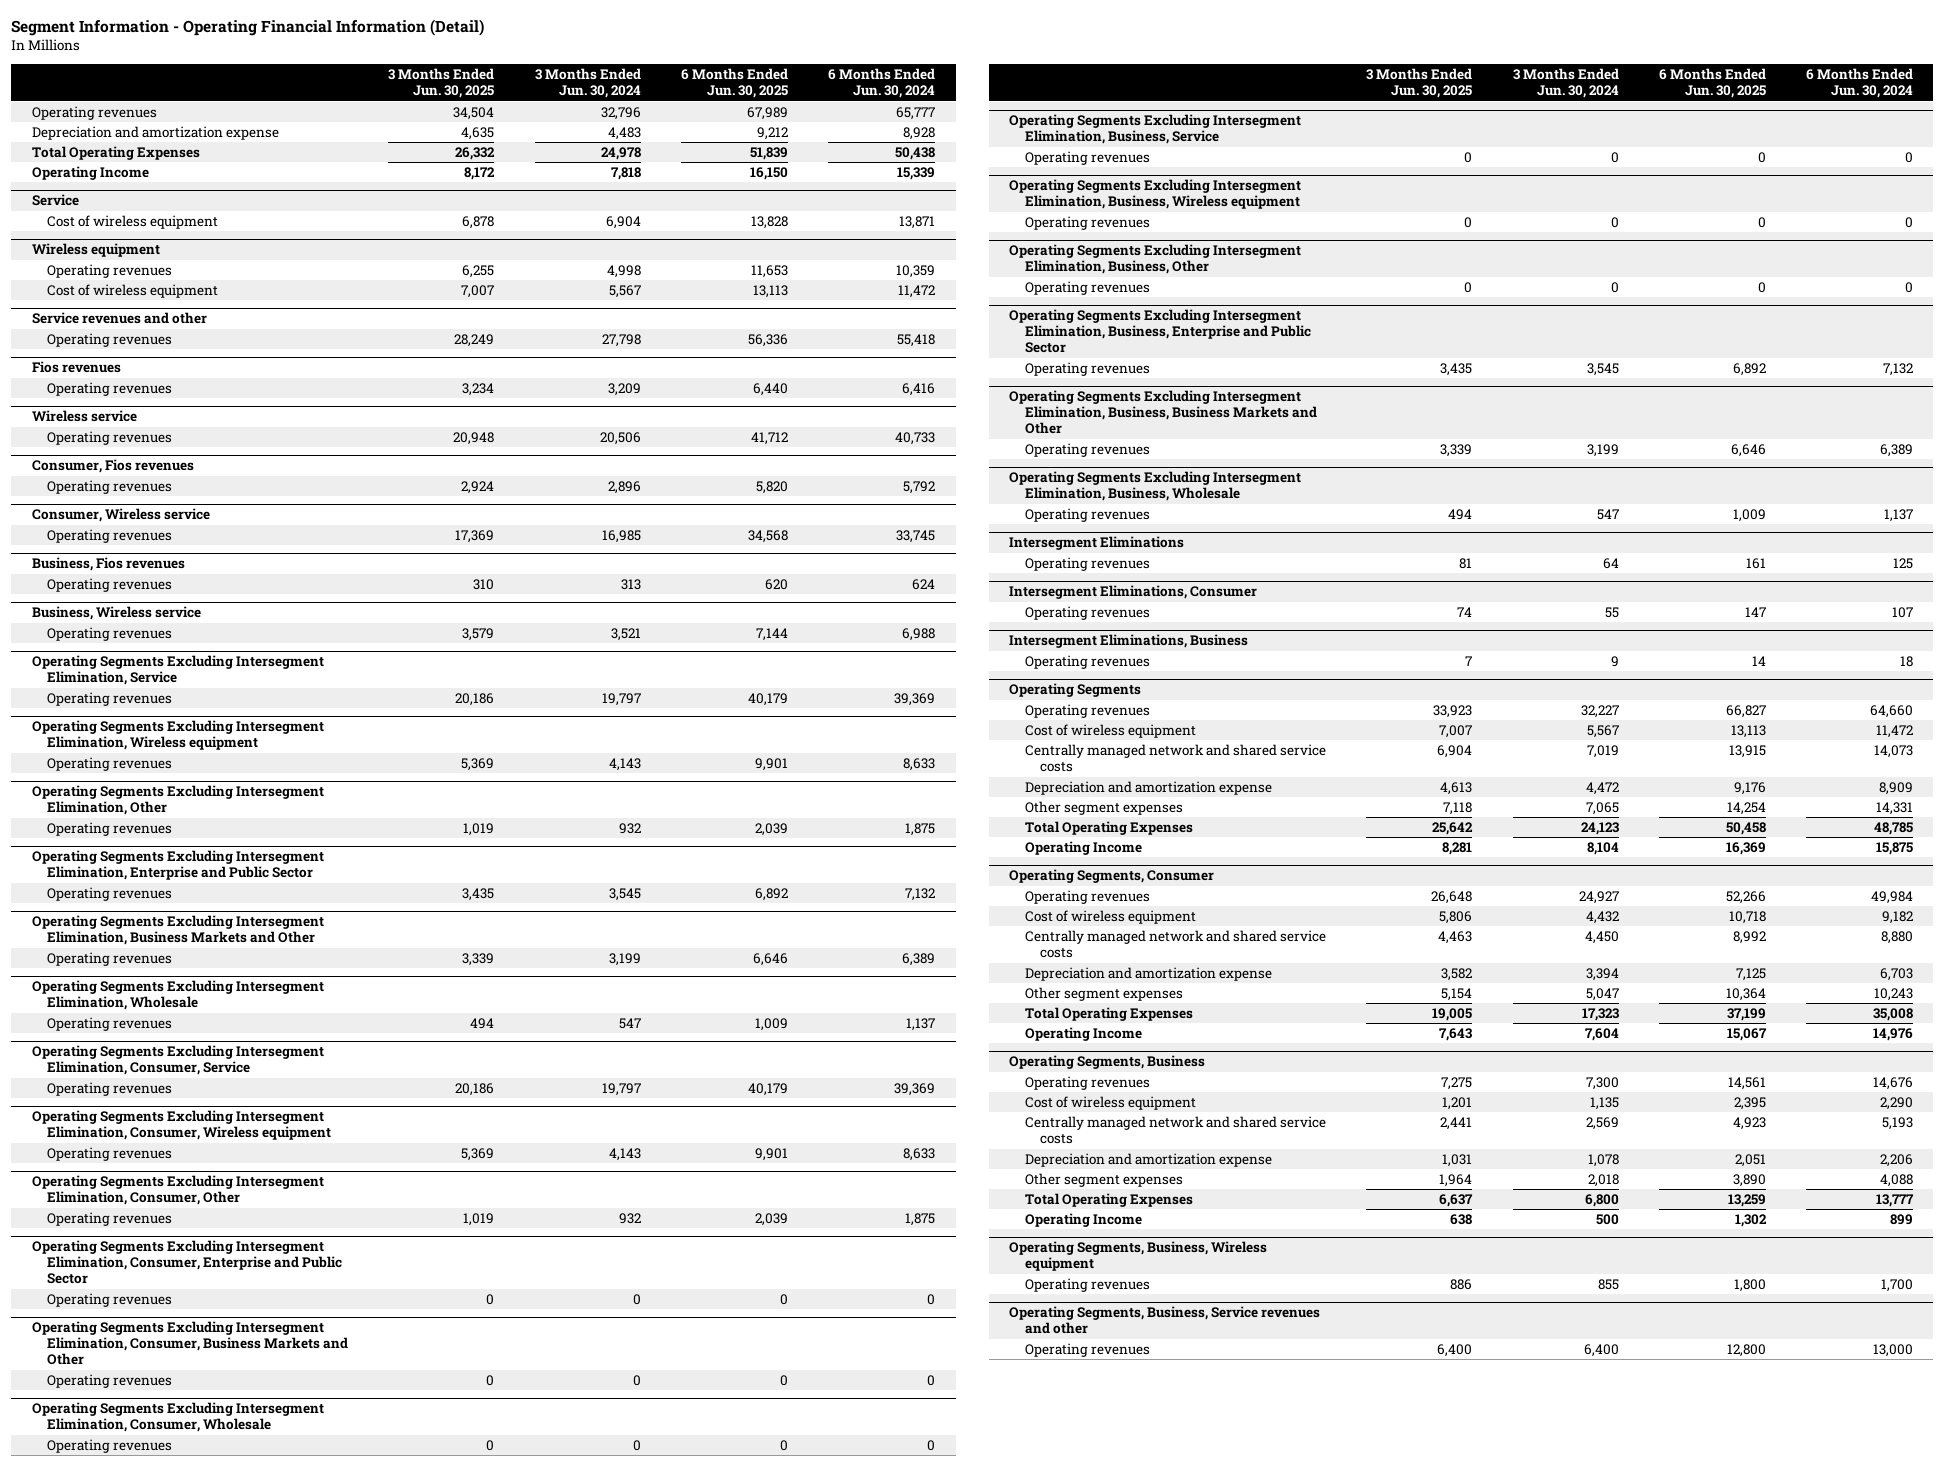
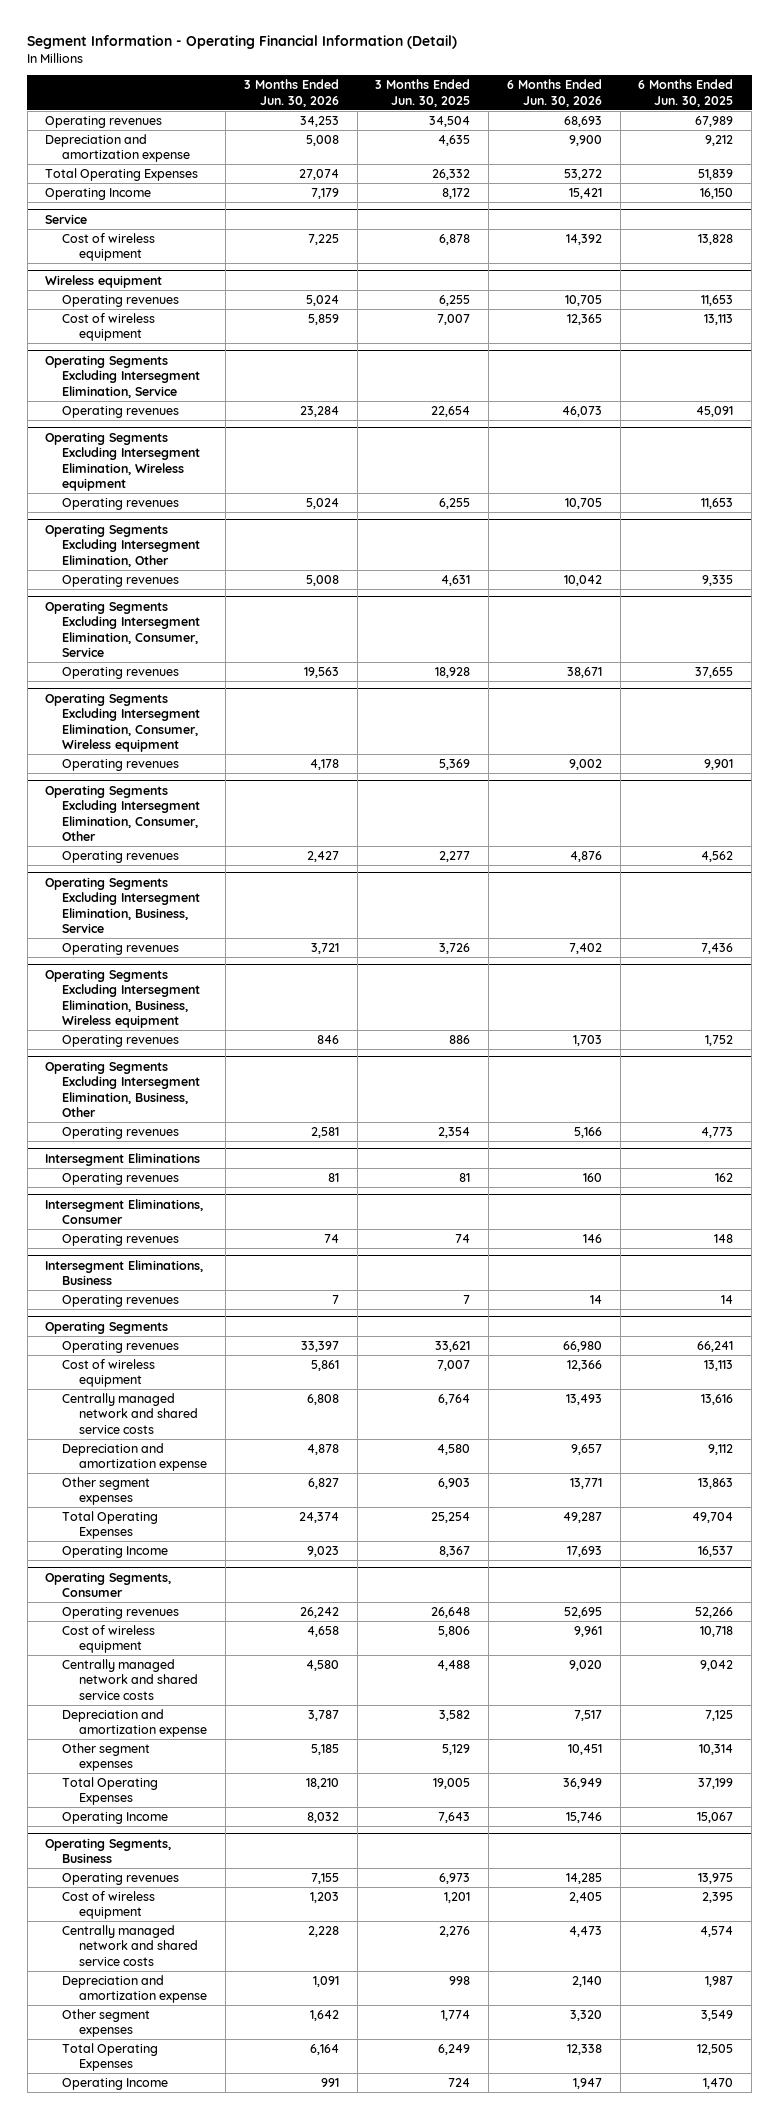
[534,68,641,99] 3 Months Ended Jun. 30, 2024 -> none
[828,68,936,99] 6 Months Ended Jun. 30, 2024 -> none
none -> [243,79,339,107] 3 Months Ended Jun. 30, 2026
none -> [506,79,602,107] 6 Months Ended Jun. 30, 2026
[31,312,207,325] Service revenues and other -> none
[46,333,172,348] Operating revenues -> none
[31,361,121,374] Fios revenues -> none
[46,382,172,397] Operating revenues -> none
[31,410,137,423] Wireless service -> none
[46,431,172,446] Operating revenues -> none
[31,459,194,474] Consumer, Fios revenues -> none
[46,480,172,495] Operating revenues -> none
[31,508,210,523] Consumer, Wireless service -> none
[46,529,172,544] Operating revenues -> none
[31,557,185,572] Business, Fios revenues -> none
[46,578,172,593] Operating revenues -> none
[31,606,201,621] Business, Wireless service -> none
[46,627,172,642] Operating revenues -> none
[455,693,495,707] 20,186 -> [431,405,471,417] 22,654
[747,693,788,707] 40,179 -> [696,405,734,417] 45,091
[461,758,495,772] 5,369 -> [439,497,471,509] 6,255
[754,758,788,772] 9,901 -> [701,497,734,509] 11,653
[31,850,324,881] Operating Segments Excluding Intersegment Elimination, Enterprise and Public Sector -> none
[46,887,172,902] Operating revenues -> none
[31,915,324,946] Operating Segments Excluding Intersegment Elimination, Business Markets and Other -> none
[46,952,172,967] Operating revenues -> none
[31,980,324,1011] Operating Segments Excluding Intersegment Elimination, Wholesale -> none
[46,1017,172,1032] Operating revenues -> none
[463,823,495,837] 1,019 -> [441,574,471,586] 4,631
[754,823,788,837] 2,039 -> [702,574,734,586] 9,335
[455,1083,495,1097] 20,186 -> [435,666,471,678] 18,928
[747,1083,788,1097] 40,179 -> [695,666,734,678] 37,655
[31,1240,342,1285] Operating Segments Excluding Intersegment Elimination, Consumer, Enterprise and Public Sector -> none
[46,1293,172,1308] Operating revenues -> none
[31,1321,348,1366] Operating Segments Excluding Intersegment Elimination, Consumer, Business Markets and Other -> none
[46,1374,172,1389] Operating revenues -> none
[31,1402,324,1433] Operating Segments Excluding Intersegment Elimination, Consumer, Wholesale -> none
[46,1439,172,1454] Operating revenues -> none
[463,1213,495,1227] 1,019 -> [439,850,471,862] 2,277
[754,1213,788,1227] 2,039 -> [701,850,734,862] 4,562
[1464,152,1473,164] 0 -> [439,942,471,954] 3,726
[1757,152,1766,164] 0 -> [701,942,734,954] 7,436
[1464,217,1473,229] 0 -> [449,1034,471,1044] 886
[1757,217,1766,229] 0 -> [705,1034,734,1046] 1,752
[1009,309,1311,354] Operating Segments Excluding Intersegment Elimination, Business, Enterprise and Public Sector -> none
[1024,362,1150,377] Operating revenues -> none
[1009,390,1317,435] Operating Segments Excluding Intersegment Elimination, Business, Business Markets and Other -> none
[1024,443,1150,458] Operating revenues -> none
[1009,471,1302,502] Operating Segments Excluding Intersegment Elimination, Business, Wholesale -> none
[1024,508,1150,523] Operating revenues -> none
[1464,282,1473,294] 0 -> [438,1126,471,1138] 2,354
[1757,282,1766,294] 0 -> [701,1126,734,1138] 4,773
[1745,558,1766,570] 161 -> [715,1172,734,1182] 162
[1744,607,1766,618] 147 -> [714,1233,734,1243] 148
[1433,705,1473,719] 33,923 -> [435,1340,471,1352] 33,621
[1725,705,1766,719] 66,827 -> [697,1340,734,1352] 66,241
[1437,745,1473,759] 6,904 -> [438,1393,471,1405] 6,764
[1728,745,1766,759] 13,915 -> [701,1393,734,1405] 13,616
[1440,782,1473,796] 4,613 -> [437,1443,471,1455] 4,580
[1733,782,1766,796] 9,176 -> [708,1443,734,1455] 9,112
[1443,802,1473,816] 7,118 -> [438,1477,471,1489] 6,903
[1726,802,1766,816] 14,254 -> [698,1477,734,1489] 13,863
[1432,822,1474,836] 25,642 -> [431,1511,471,1523] 25,254
[1725,822,1766,836] 50,458 -> [692,1511,734,1523] 49,704
[1442,842,1473,856] 8,281 -> [439,1545,471,1557] 8,367
[1725,842,1766,856] 16,369 -> [698,1545,734,1557] 16,537
[1438,931,1473,945] 4,463 -> [437,1659,471,1671] 4,488
[1732,931,1766,945] 8,992 -> [700,1659,734,1671] 9,042
[1441,988,1473,1002] 5,154 -> [442,1743,471,1755] 5,129
[1725,988,1766,1002] 10,364 -> [699,1743,734,1755] 10,314
[1441,1077,1473,1091] 7,275 -> [439,1872,471,1884] 6,973
[1727,1077,1766,1091] 14,561 -> [698,1872,734,1884] 13,975
[1009,1241,1268,1272] Operating Segments, Business, Wireless equipment -> none
[1024,1278,1150,1293] Operating revenues -> none
[1009,1306,1321,1335] Operating Segments, Business, Service revenues and other -> none
[1024,1343,1150,1358] Operating revenues -> none
[1440,1117,1473,1131] 2,441 -> [439,1925,471,1937] 2,276
[1732,1117,1766,1131] 4,923 -> [700,1925,734,1937] 4,574
[1442,1154,1473,1168] 1,031 -> [449,1975,471,1985] 998
[1734,1154,1766,1168] 2,051 -> [705,1975,734,1987] 1,987
[1439,1174,1473,1188] 1,964 -> [441,2009,471,2021] 1,774
[1732,1174,1766,1188] 3,890 -> [701,2009,734,2021] 3,549
[1439,1194,1474,1208] 6,637 -> [438,2043,471,2055] 6,249
[1727,1194,1766,1208] 13,259 -> [697,2043,734,2055] 12,505
[1450,1214,1473,1226] 638 -> [448,2077,471,2087] 724
[1734,1214,1767,1228] 1,302 -> [703,2077,734,2089] 1,470

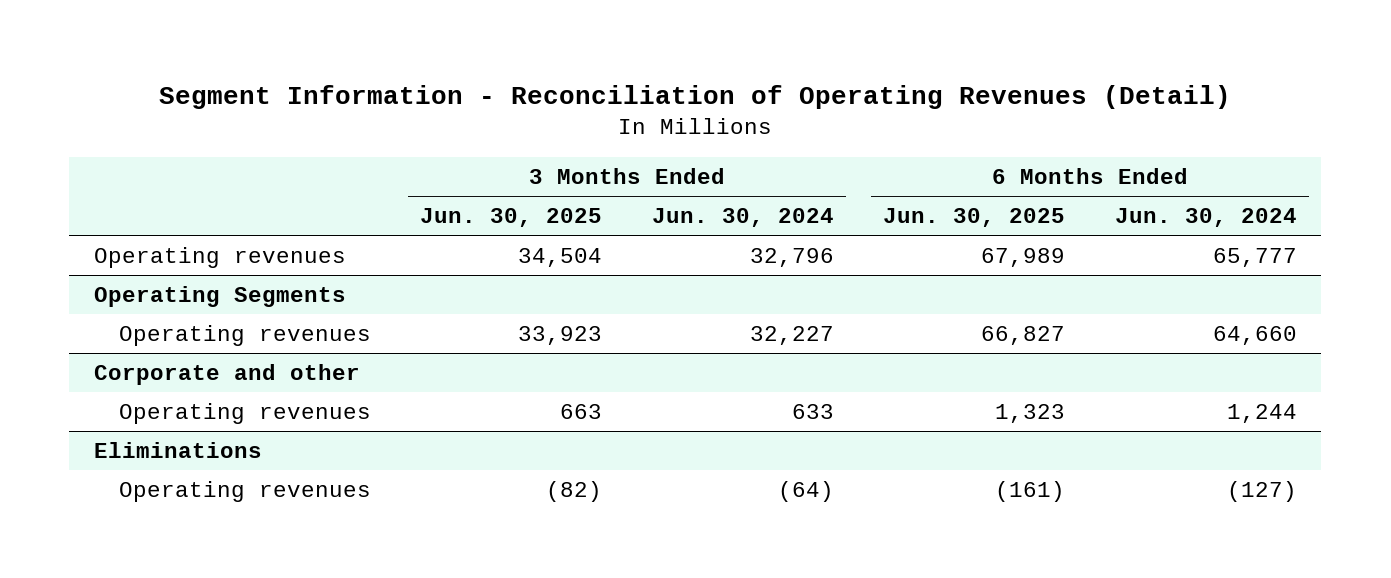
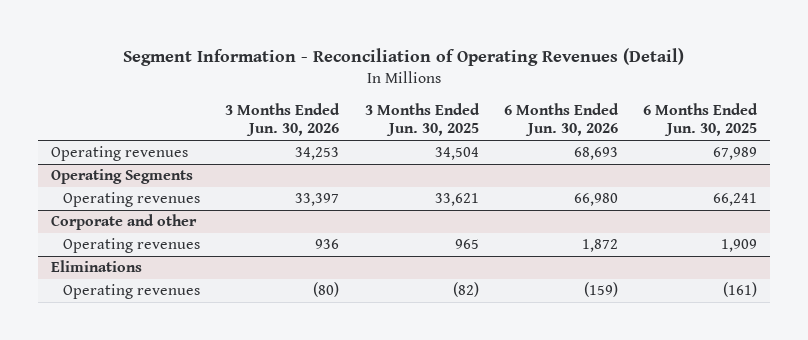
[651,208,834,228] Jun. 30, 2024 -> none
[1114,208,1297,228] Jun. 30, 2024 -> none
none -> [225,102,341,137] 3 Months Ended Jun. 30, 2026
none -> [503,102,619,137] 6 Months Ended Jun. 30, 2026
[518,326,603,346] 33,923 -> [434,193,479,207] 33,621
[981,326,1066,346] 66,827 -> [712,193,757,207] 66,241
[560,404,603,420] 663 -> [454,239,479,250] 965
[995,404,1066,424] 1,323 -> [720,239,757,253] 1,909

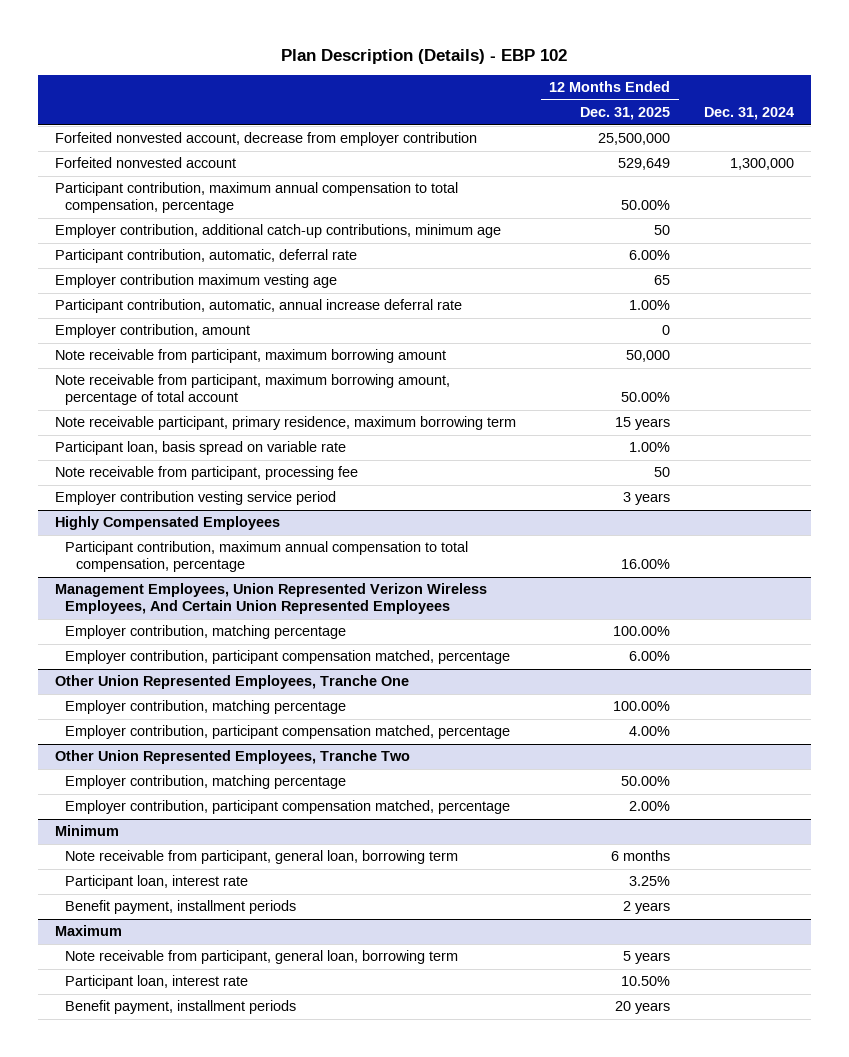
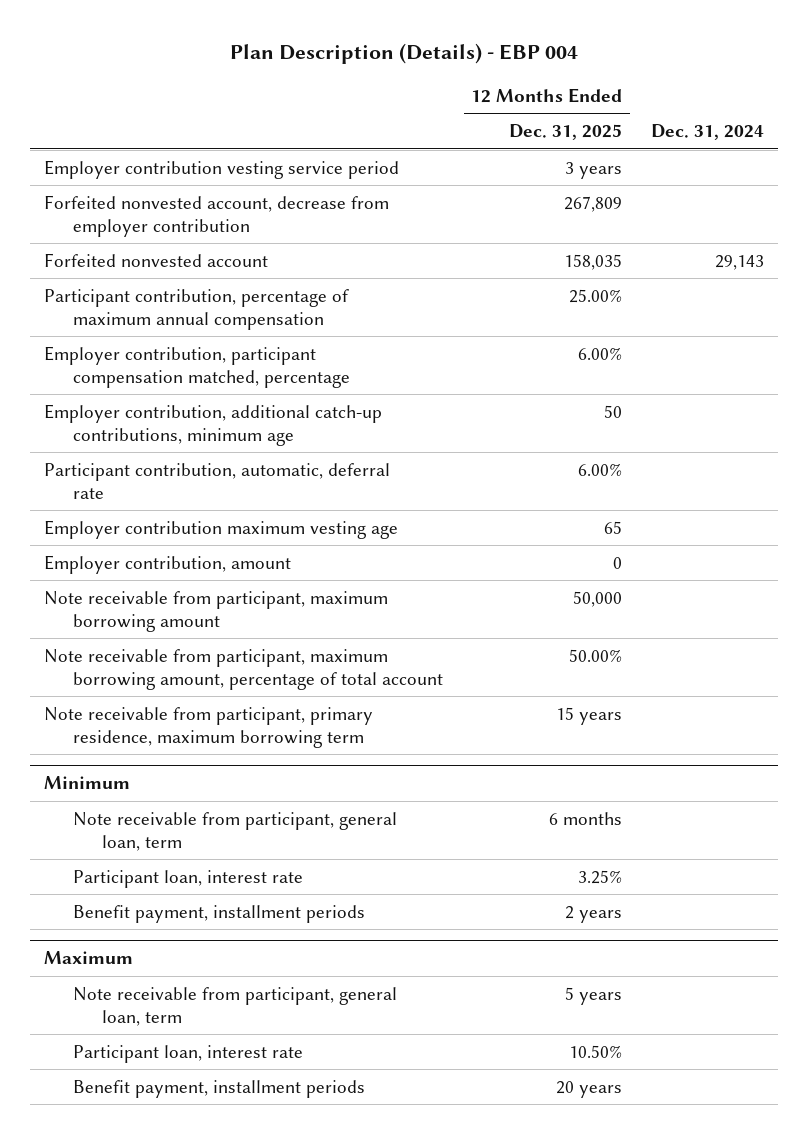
[281,48,568,64] Plan Description (Details) - EBP 102 -> [229,43,578,65] Plan Description (Details) - EBP 004
[54,491,336,506] Employer contribution vesting service period -> [43,159,399,179] Employer contribution vesting service period
[598,133,671,146] 25,500,000 -> [564,195,623,212] 267,809
[618,158,671,171] 529,649 -> [564,253,623,270] 158,035
[729,158,794,171] 1,300,000 -> [714,254,764,270] 29,143
[54,182,458,214] Participant contribution, maximum annual compensation to total compensation, percentage -> [43,288,349,330] Participant contribution, percentage of maximum annual compensation
[621,200,671,211] 50.00% -> [569,288,623,303] 25.00%
none -> [43,345,351,388] Employer contribution, participant compensation matched, percentage
[54,299,462,314] Participant contribution, automatic, annual increase deferral rate -> none
[54,441,346,456] Participant loan, basis spread on variable rate -> none
[54,466,358,481] Note receivable from participant, processing fee -> none
[54,516,280,531] Highly Compensated Employees -> none
[65,541,469,573] Participant contribution, maximum annual compensation to total compensation, percentage -> none
[54,583,487,615] Management Employees, Union Represented Verizon Wireless Employees, And Certain Union Represented Employees -> none
[65,625,347,640] Employer contribution, matching percentage -> none
[65,650,511,665] Employer contribution, participant compensation matched, percentage -> none
[54,675,409,690] Other Union Represented Employees, Tranche One -> none
[65,700,347,715] Employer contribution, matching percentage -> none
[65,725,511,740] Employer contribution, participant compensation matched, percentage -> none
[54,750,410,765] Other Union Represented Employees, Tranche Two -> none
[65,775,347,790] Employer contribution, matching percentage -> none
[65,800,511,815] Employer contribution, participant compensation matched, percentage -> none
[54,416,516,431] Note receivable participant, primary residence, maximum borrowing term -> [43,706,373,748] Note receivable from participant, primary residence, maximum borrowing term
[65,850,459,865] Note receivable from participant, general loan, borrowing term -> [73,811,398,851] Note receivable from participant, general loan, term
[65,950,459,965] Note receivable from participant, general loan, borrowing term -> [73,986,398,1026] Note receivable from participant, general loan, term

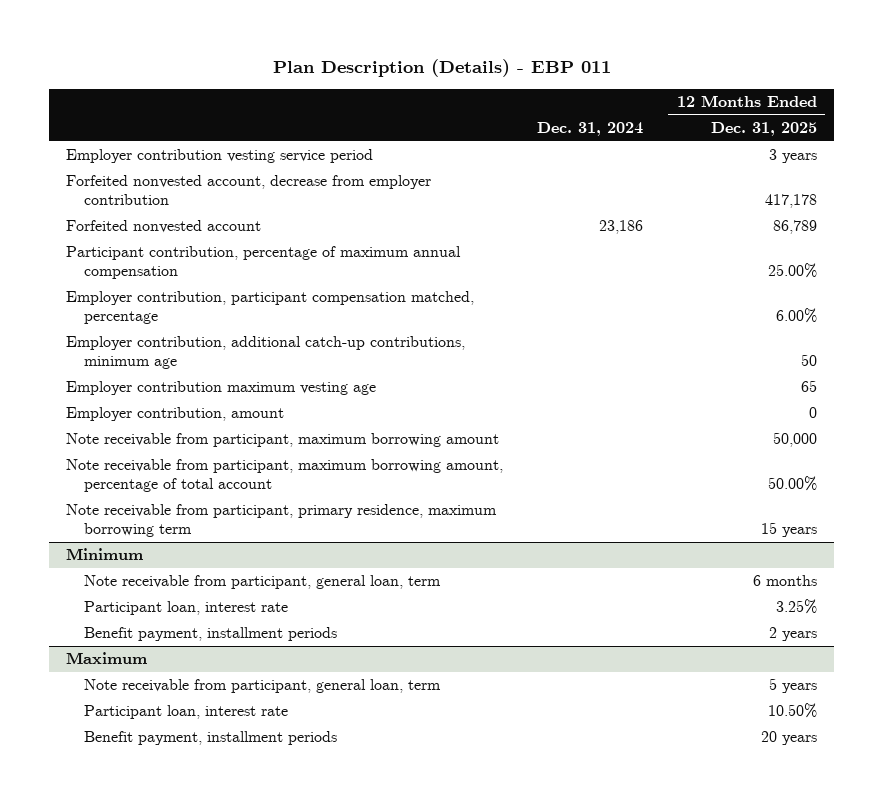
[229,43,578,65] Plan Description (Details) - EBP 004 -> [272,59,611,78] Plan Description (Details) - EBP 011
[564,195,623,212] 267,809 -> [764,194,817,209] 417,178
[564,253,623,270] 158,035 -> [772,220,817,235] 86,789
[714,254,764,270] 29,143 -> [599,220,644,235] 23,186
[43,462,390,499] Participant contribution, automatic, deferral rate -> none

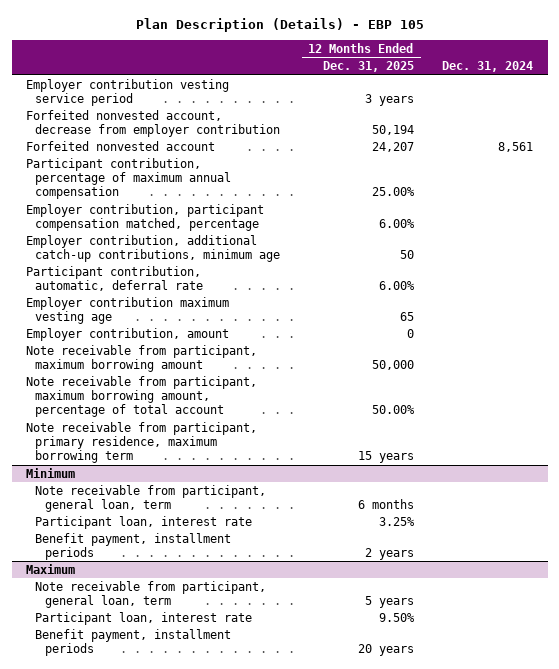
[272,59,611,78] Plan Description (Details) - EBP 011 -> [135,18,424,33] Plan Description (Details) - EBP 105
[764,194,817,209] 417,178 -> [371,124,414,135] 50,194
[599,220,644,235] 23,186 -> [498,141,534,152] 8,561
[772,220,817,235] 86,789 -> [371,141,414,152] 24,207
none -> [25,265,204,291] Participant contribution, automatic, deferral rate
[767,703,817,719] 10.50% -> [378,612,415,622] 9.50%

